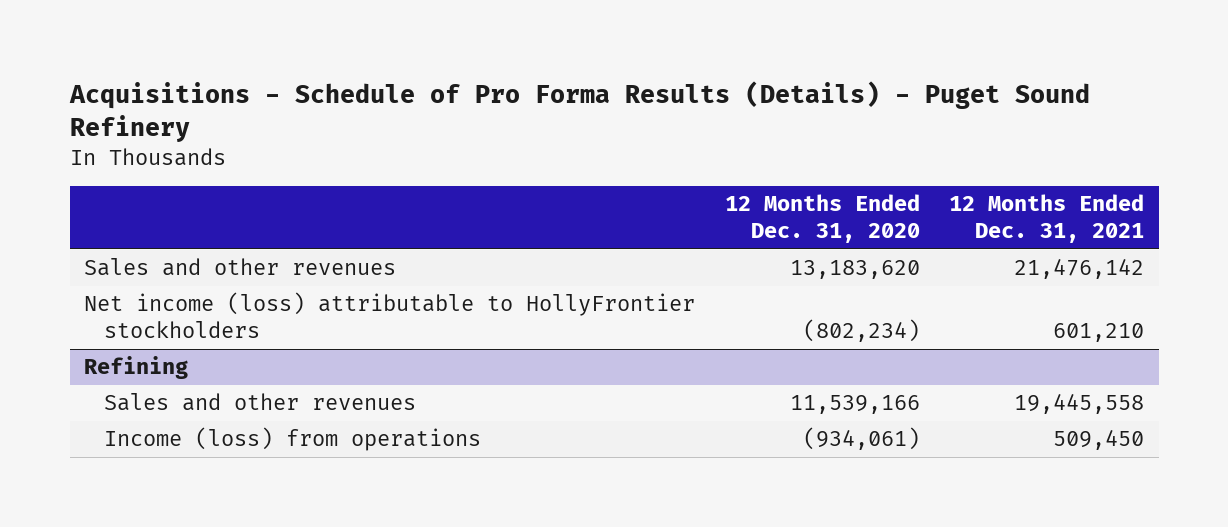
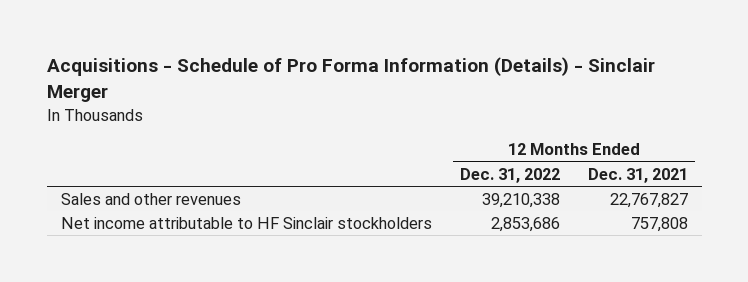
[68,80,1090,142] Acquisitions - Schedule of Pro Forma Results (Details) - Puget Sound Refinery -> [46,57,655,103] Acquisitions - Schedule of Pro Forma Information (Details) - Sinclair Merger
[724,194,920,244] 12 Months Ended Dec. 31, 2020 -> none
none -> [459,167,560,183] Dec. 31, 2022
[84,356,189,380] Refining -> none
[103,393,416,412] Sales and other revenues -> none
[103,427,481,452] Income (loss) from operations -> none
[1014,259,1145,280] 21,476,142 -> [609,193,688,209] 22,767,827
[84,292,696,339] Net income (loss) attributable to HollyFrontier stockholders -> [60,217,432,230] Net income attributable to HF Sinclair stockholders
[1053,323,1145,343] 601,210 -> [630,217,688,233] 757,808

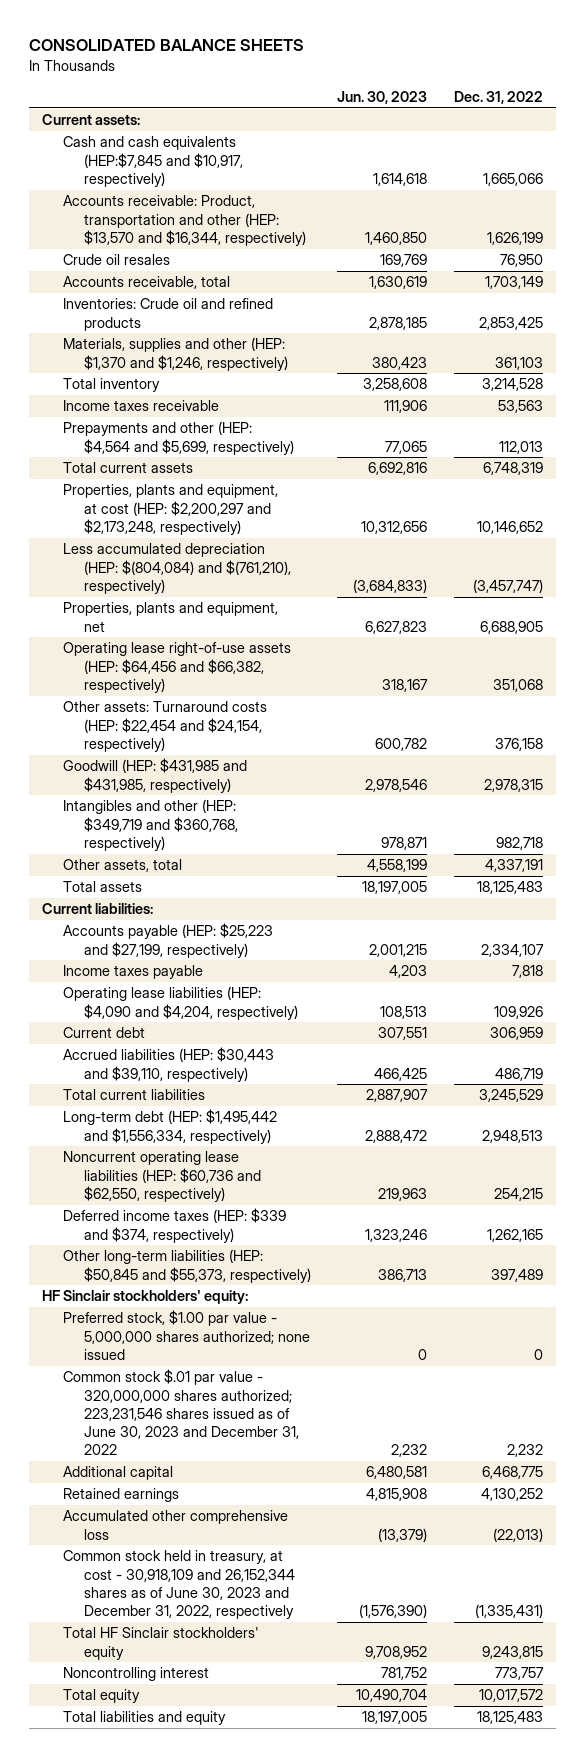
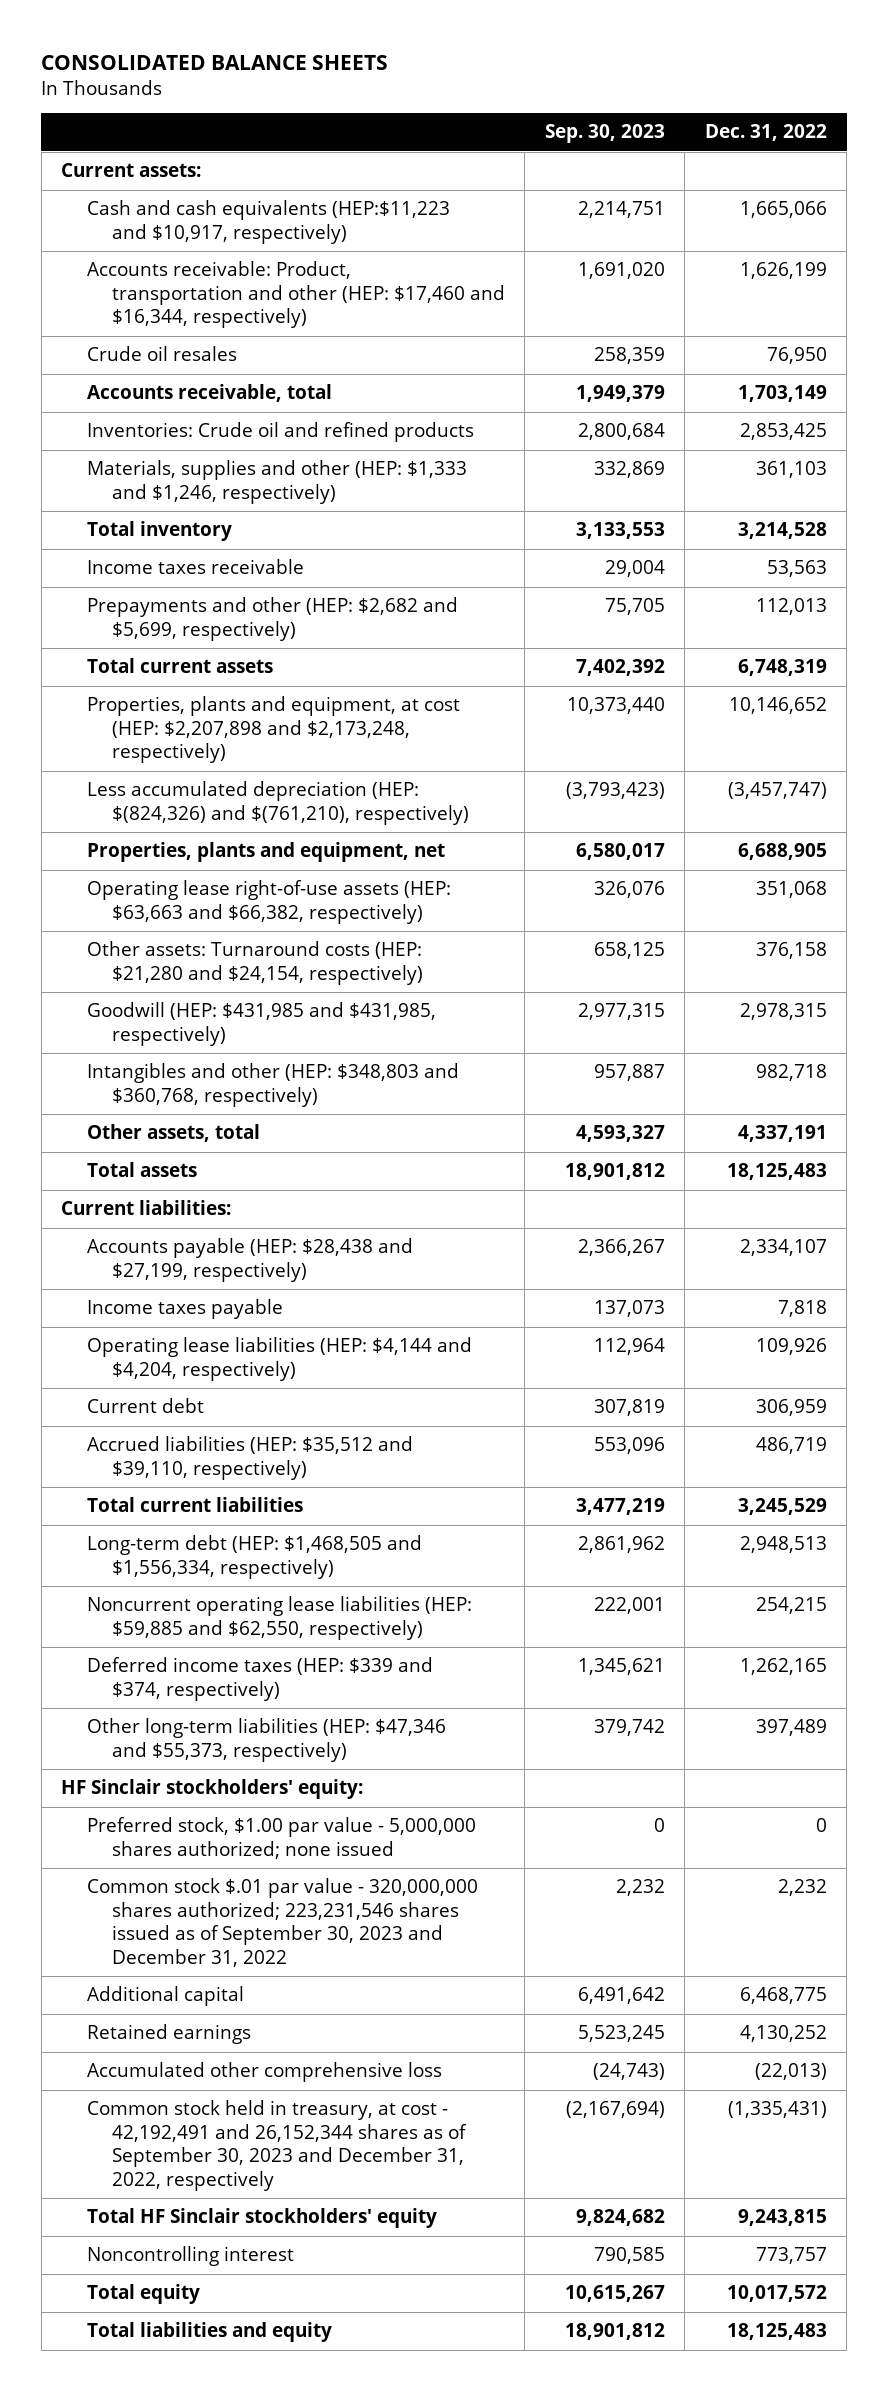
[337,90,428,104] Jun. 30, 2023 -> none
none -> [544,124,665,144] Sep. 30, 2023
[63,136,244,187] Cash and cash equivalents (HEP:$7,845 and $10,917, respectively) -> [86,200,450,244] Cash and cash equivalents (HEP:$11,223 and $10,917, respectively)
[63,195,307,246] Accounts receivable: Product, transportation and other (HEP: $13,570 and $16,344, respectively) -> [86,261,505,329] Accounts receivable: Product, transportation and other (HEP: $17,460 and $16,344, respectively)
[63,337,289,371] Materials, supplies and other (HEP: $1,370 and $1,246, respectively) -> [86,460,467,504] Materials, supplies and other (HEP: $1,333 and $1,246, respectively)
[63,421,295,455] Prepayments and other (HEP: $4,564 and $5,699, respectively) -> [86,597,458,641] Prepayments and other (HEP: $2,682 and $5,699, respectively)
[63,484,279,535] Properties, plants and equipment, at cost (HEP: $2,200,297 and $2,173,248, respectively) -> [86,696,460,764] Properties, plants and equipment, at cost (HEP: $2,207,898 and $2,173,248, respectively)
[63,543,292,594] Less accumulated depreciation (HEP: $(804,084) and $(761,210), respectively) -> [86,781,469,825] Less accumulated depreciation (HEP: $(824,326) and $(761,210), respectively)
[63,642,292,693] Operating lease right-of-use assets (HEP: $64,456 and $66,382, respectively) -> [86,880,451,924] Operating lease right-of-use assets (HEP: $63,663 and $66,382, respectively)
[63,701,268,752] Other assets: Turnaround costs (HEP: $22,454 and $24,154, respectively) -> [86,941,423,985] Other assets: Turnaround costs (HEP: $21,280 and $24,154, respectively)
[63,799,239,851] Intangibles and other (HEP: $349,719 and $360,768, respectively) -> [86,1063,459,1107] Intangibles and other (HEP: $348,803 and $360,768, respectively)
[63,923,274,958] Accounts payable (HEP: $25,223 and $27,199, respectively) -> [86,1238,413,1282] Accounts payable (HEP: $28,438 and $27,199, respectively)
[63,986,299,1020] Operating lease liabilities (HEP: $4,090 and $4,204, respectively) -> [86,1337,472,1381] Operating lease liabilities (HEP: $4,144 and $4,204, respectively)
[63,1047,275,1082] Accrued liabilities (HEP: $30,443 and $39,110, respectively) -> [86,1436,413,1480] Accrued liabilities (HEP: $35,512 and $39,110, respectively)
[63,1109,278,1144] Long-term debt (HEP: $1,495,442 and $1,556,334, respectively) -> [86,1535,422,1579] Long-term debt (HEP: $1,468,505 and $1,556,334, respectively)
[63,1151,262,1202] Noncurrent operating lease liabilities (HEP: $60,736 and $62,550, respectively) -> [86,1596,472,1640] Noncurrent operating lease liabilities (HEP: $59,885 and $62,550, respectively)
[63,1249,312,1283] Other long-term liabilities (HEP: $50,845 and $55,373, respectively) -> [86,1718,446,1762] Other long-term liabilities (HEP: $47,346 and $55,373, respectively)
[63,1369,300,1456] Common stock $.01 par value - 320,000,000 shares authorized; 223,231,546 shares issued as of June 30, 2023 and December 31, 2022 -> [86,1878,478,1967] Common stock $.01 par value - 320,000,000 shares authorized; 223,231,546 shares issued as of September 30, 2023 and December 31, 2022
[63,1550,296,1620] Common stock held in treasury, at cost - 30,918,109 and 26,152,344 shares as of June 30, 2023 and December 31, 2022, respectively -> [86,2100,467,2191] Common stock held in treasury, at cost - 42,192,491 and 26,152,344 shares as of September 30, 2023 and December 31, 2022, respectively

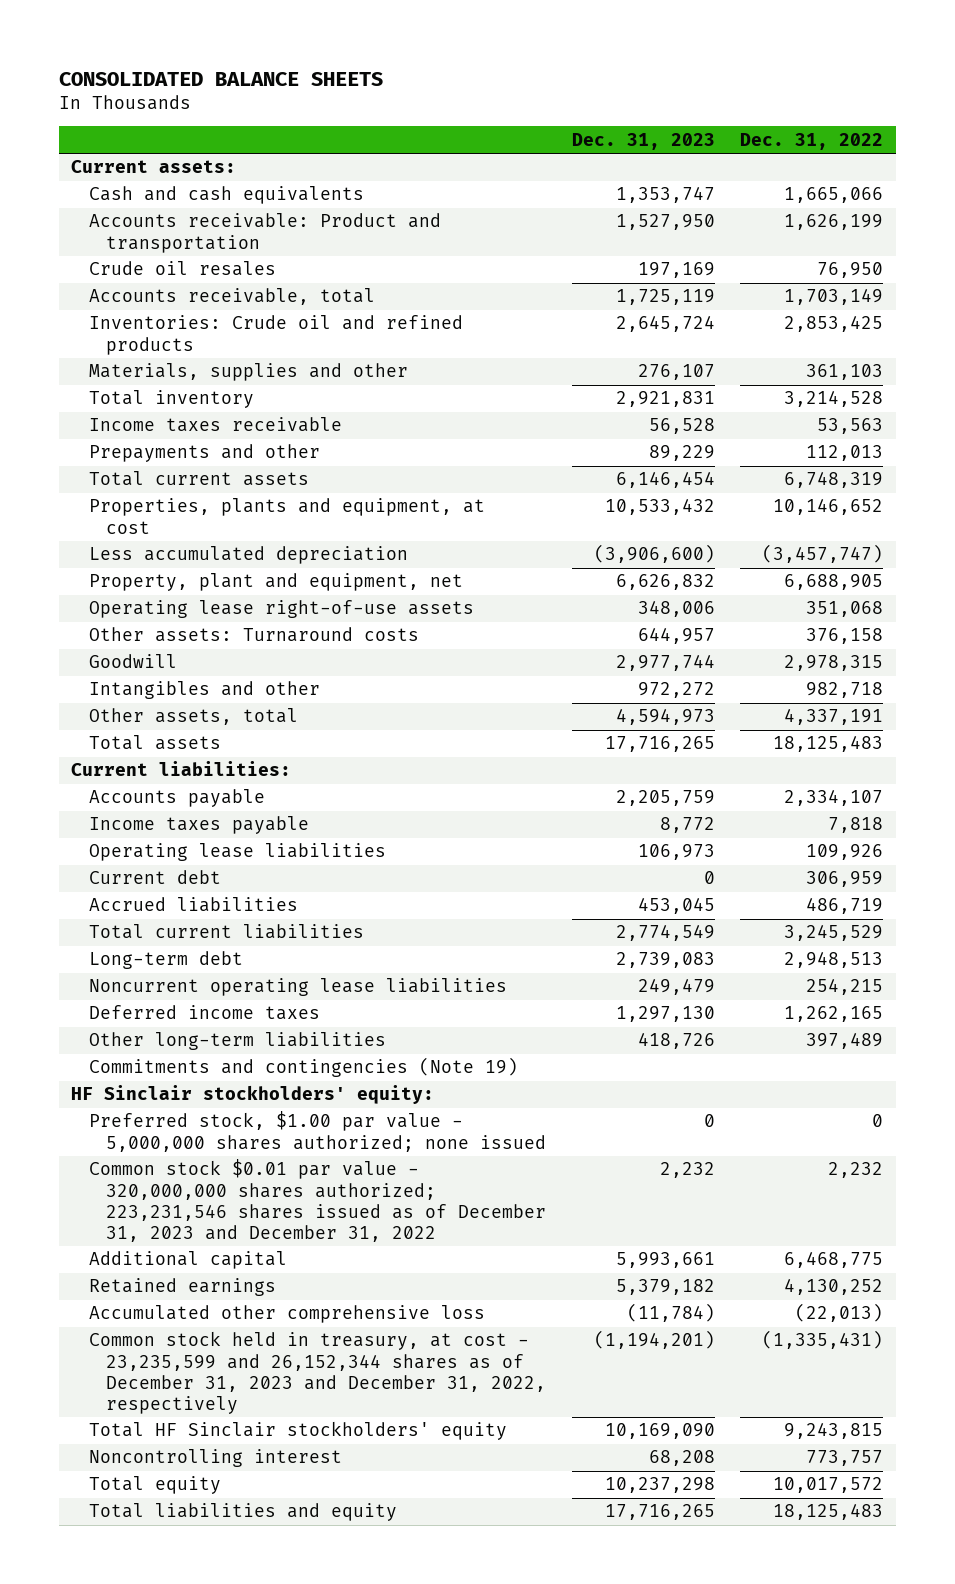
[544,124,665,144] Sep. 30, 2023 -> none
none -> [571,132,715,150] Dec. 31, 2023
[86,200,450,244] Cash and cash equivalents (HEP:$11,223 and $10,917, respectively) -> [88,186,364,205] Cash and cash equivalents
[86,261,505,329] Accounts receivable: Product, transportation and other (HEP: $17,460 and $16,344, respectively) -> [88,213,441,253] Accounts receivable: Product and transportation
[86,460,467,504] Materials, supplies and other (HEP: $1,333 and $1,246, respectively) -> [88,363,408,382] Materials, supplies and other
[86,597,458,641] Prepayments and other (HEP: $2,682 and $5,699, respectively) -> [88,444,320,463] Prepayments and other
[86,696,460,764] Properties, plants and equipment, at cost (HEP: $2,207,898 and $2,173,248, respectively) -> [88,498,485,534] Properties, plants and equipment, at cost
[86,781,469,825] Less accumulated depreciation (HEP: $(824,326) and $(761,210), respectively) -> [88,546,408,565] Less accumulated depreciation
[86,842,445,863] Properties, plants and equipment, net -> [88,573,463,592] Property, plant and equipment, net
[86,880,451,924] Operating lease right-of-use assets (HEP: $63,663 and $66,382, respectively) -> [88,600,474,619] Operating lease right-of-use assets
[86,941,423,985] Other assets: Turnaround costs (HEP: $21,280 and $24,154, respectively) -> [88,627,419,643] Other assets: Turnaround costs
[86,1002,436,1046] Goodwill (HEP: $431,985 and $431,985, respectively) -> [88,654,177,669] Goodwill
[86,1063,459,1107] Intangibles and other (HEP: $348,803 and $360,768, respectively) -> [88,681,320,700] Intangibles and other
[86,1238,413,1282] Accounts payable (HEP: $28,438 and $27,199, respectively) -> [88,789,265,808] Accounts payable
[86,1337,472,1381] Operating lease liabilities (HEP: $4,144 and $4,204, respectively) -> [88,843,386,862] Operating lease liabilities
[86,1436,413,1480] Accrued liabilities (HEP: $35,512 and $39,110, respectively) -> [88,897,298,913] Accrued liabilities
[86,1535,422,1579] Long-term debt (HEP: $1,468,505 and $1,556,334, respectively) -> [88,951,243,970] Long-term debt
[86,1596,472,1640] Noncurrent operating lease liabilities (HEP: $59,885 and $62,550, respectively) -> [88,978,507,997] Noncurrent operating lease liabilities
[86,1657,433,1701] Deferred income taxes (HEP: $339 and $374, respectively) -> [88,1005,320,1021] Deferred income taxes
[86,1718,446,1762] Other long-term liabilities (HEP: $47,346 and $55,373, respectively) -> [88,1032,386,1051] Other long-term liabilities
none -> [88,1057,518,1078] Commitments and contingencies (Note 19)
[86,1878,478,1967] Common stock $.01 par value - 320,000,000 shares authorized; 223,231,546 shares issued as of September 30, 2023 and December 31, 2022 -> [88,1159,547,1243] Common stock $0.01 par value - 320,000,000 shares authorized; 223,231,546 shares issued as of December 31, 2023 and December 31, 2022
[86,2100,467,2191] Common stock held in treasury, at cost - 42,192,491 and 26,152,344 shares as of September 30, 2023 and December 31, 2022, respectively -> [88,1331,547,1415] Common stock held in treasury, at cost - 23,235,599 and 26,152,344 shares as of December 31, 2023 and December 31, 2022, respectively

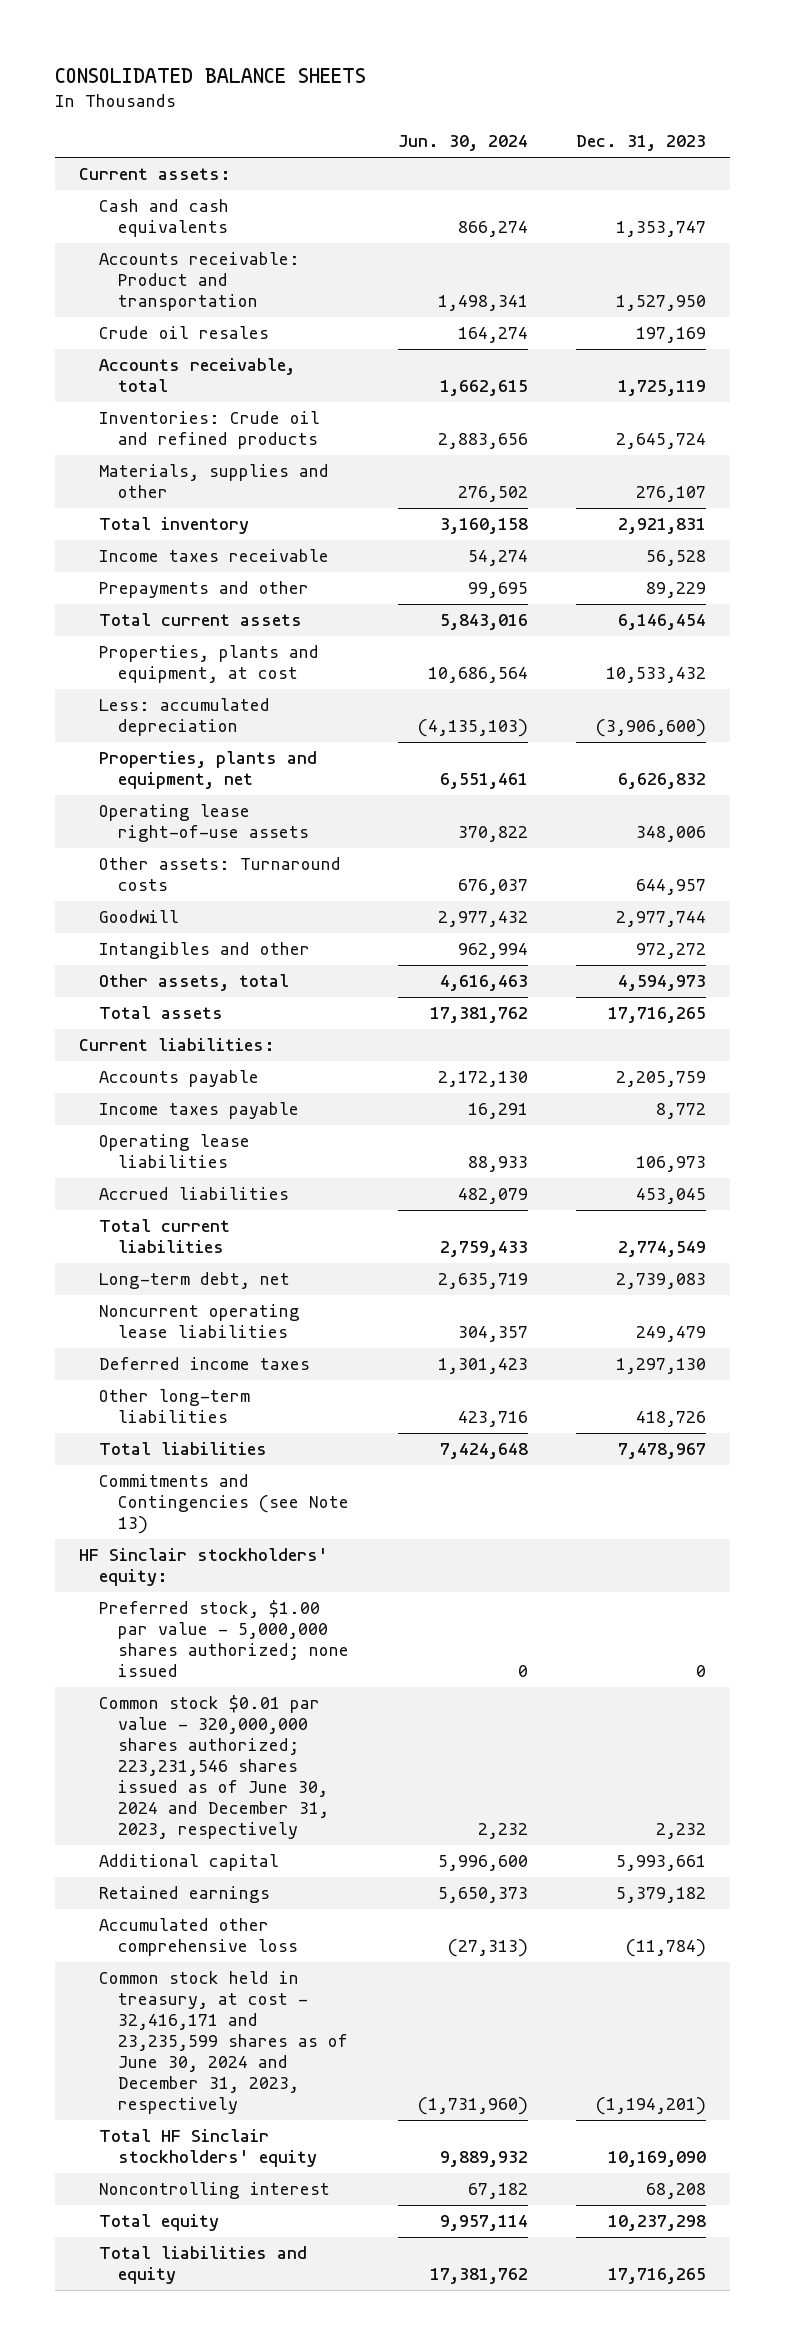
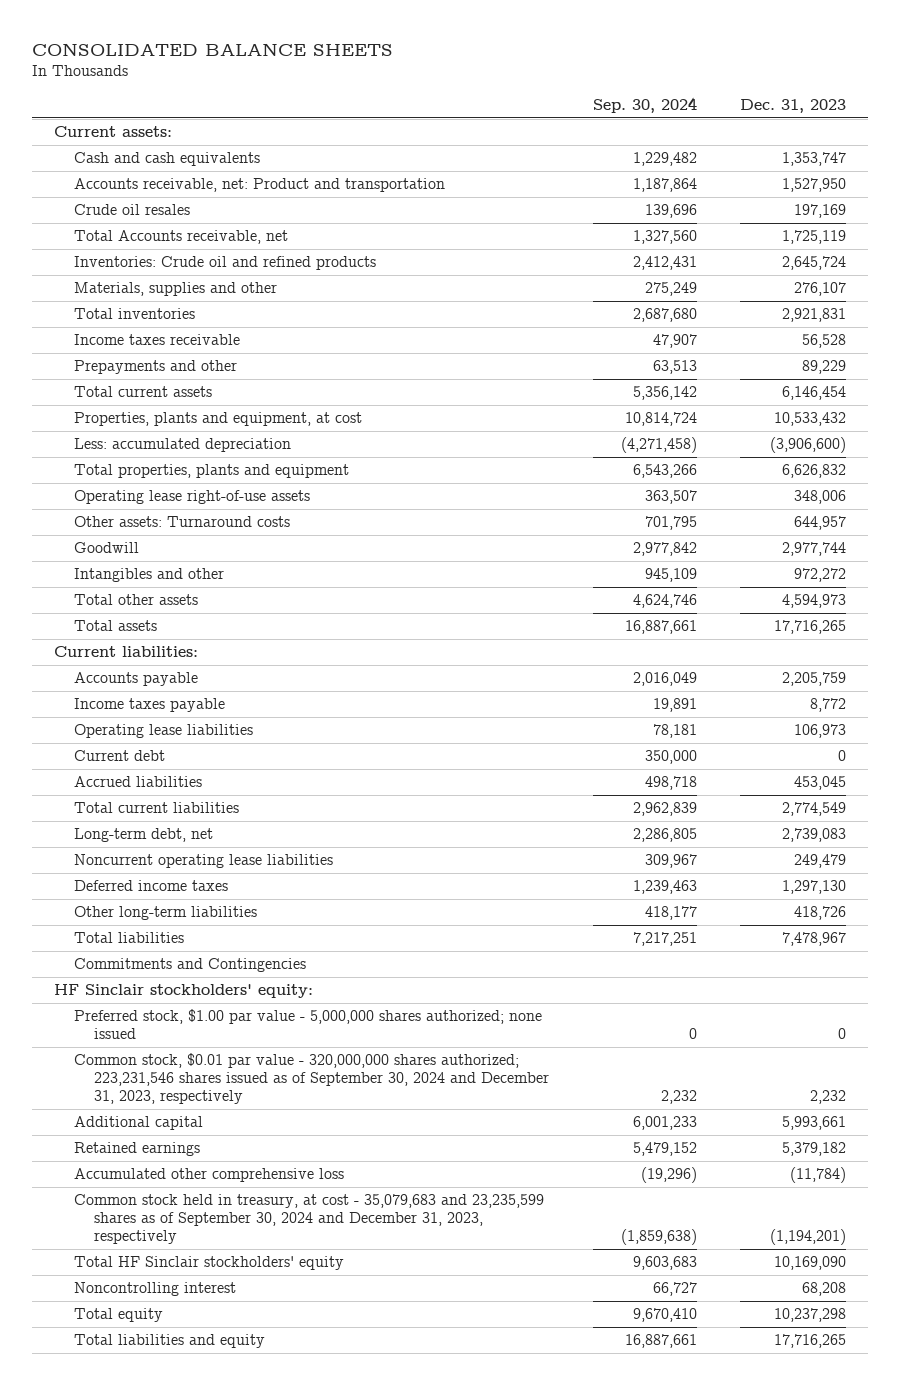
[397,135,528,152] Jun. 30, 2024 -> none
none -> [592,96,697,113] Sep. 30, 2024
[98,252,300,312] Accounts receivable: Product and transportation -> [73,178,445,193] Accounts receivable, net: Product and transportation
[98,358,295,393] Accounts receivable, total -> [73,230,288,245] Total Accounts receivable, net
[98,517,249,535] Total inventory -> [73,308,195,320] Total inventories
[98,751,317,790] Properties, plants and equipment, net -> [73,464,349,479] Total properties, plants and equipment
[98,974,289,992] Other assets, total -> [73,594,198,606] Total other assets
none -> [73,750,165,762] Current debt
[98,1474,350,1535] Commitments and Contingencies (see Note 13) -> [73,958,306,973] Commitments and Contingencies
[98,1695,330,1840] Common stock $0.01 par value - 320,000,000 shares authorized; 223,231,546 shares issued as of June 30, 2024 and December 31, 2023, respectively -> [73,1053,550,1104] Common stock, $0.01 par value - 320,000,000 shares authorized; 223,231,546 shares issued as of September 30, 2024 and December 31, 2023, respectively
[98,1971,349,2115] Common stock held in treasury, at cost - 32,416,171 and 23,235,599 shares as of June 30, 2024 and December 31, 2023, respectively -> [73,1194,544,1244] Common stock held in treasury, at cost - 35,079,683 and 23,235,599 shares as of September 30, 2024 and December 31, 2023, respectively

